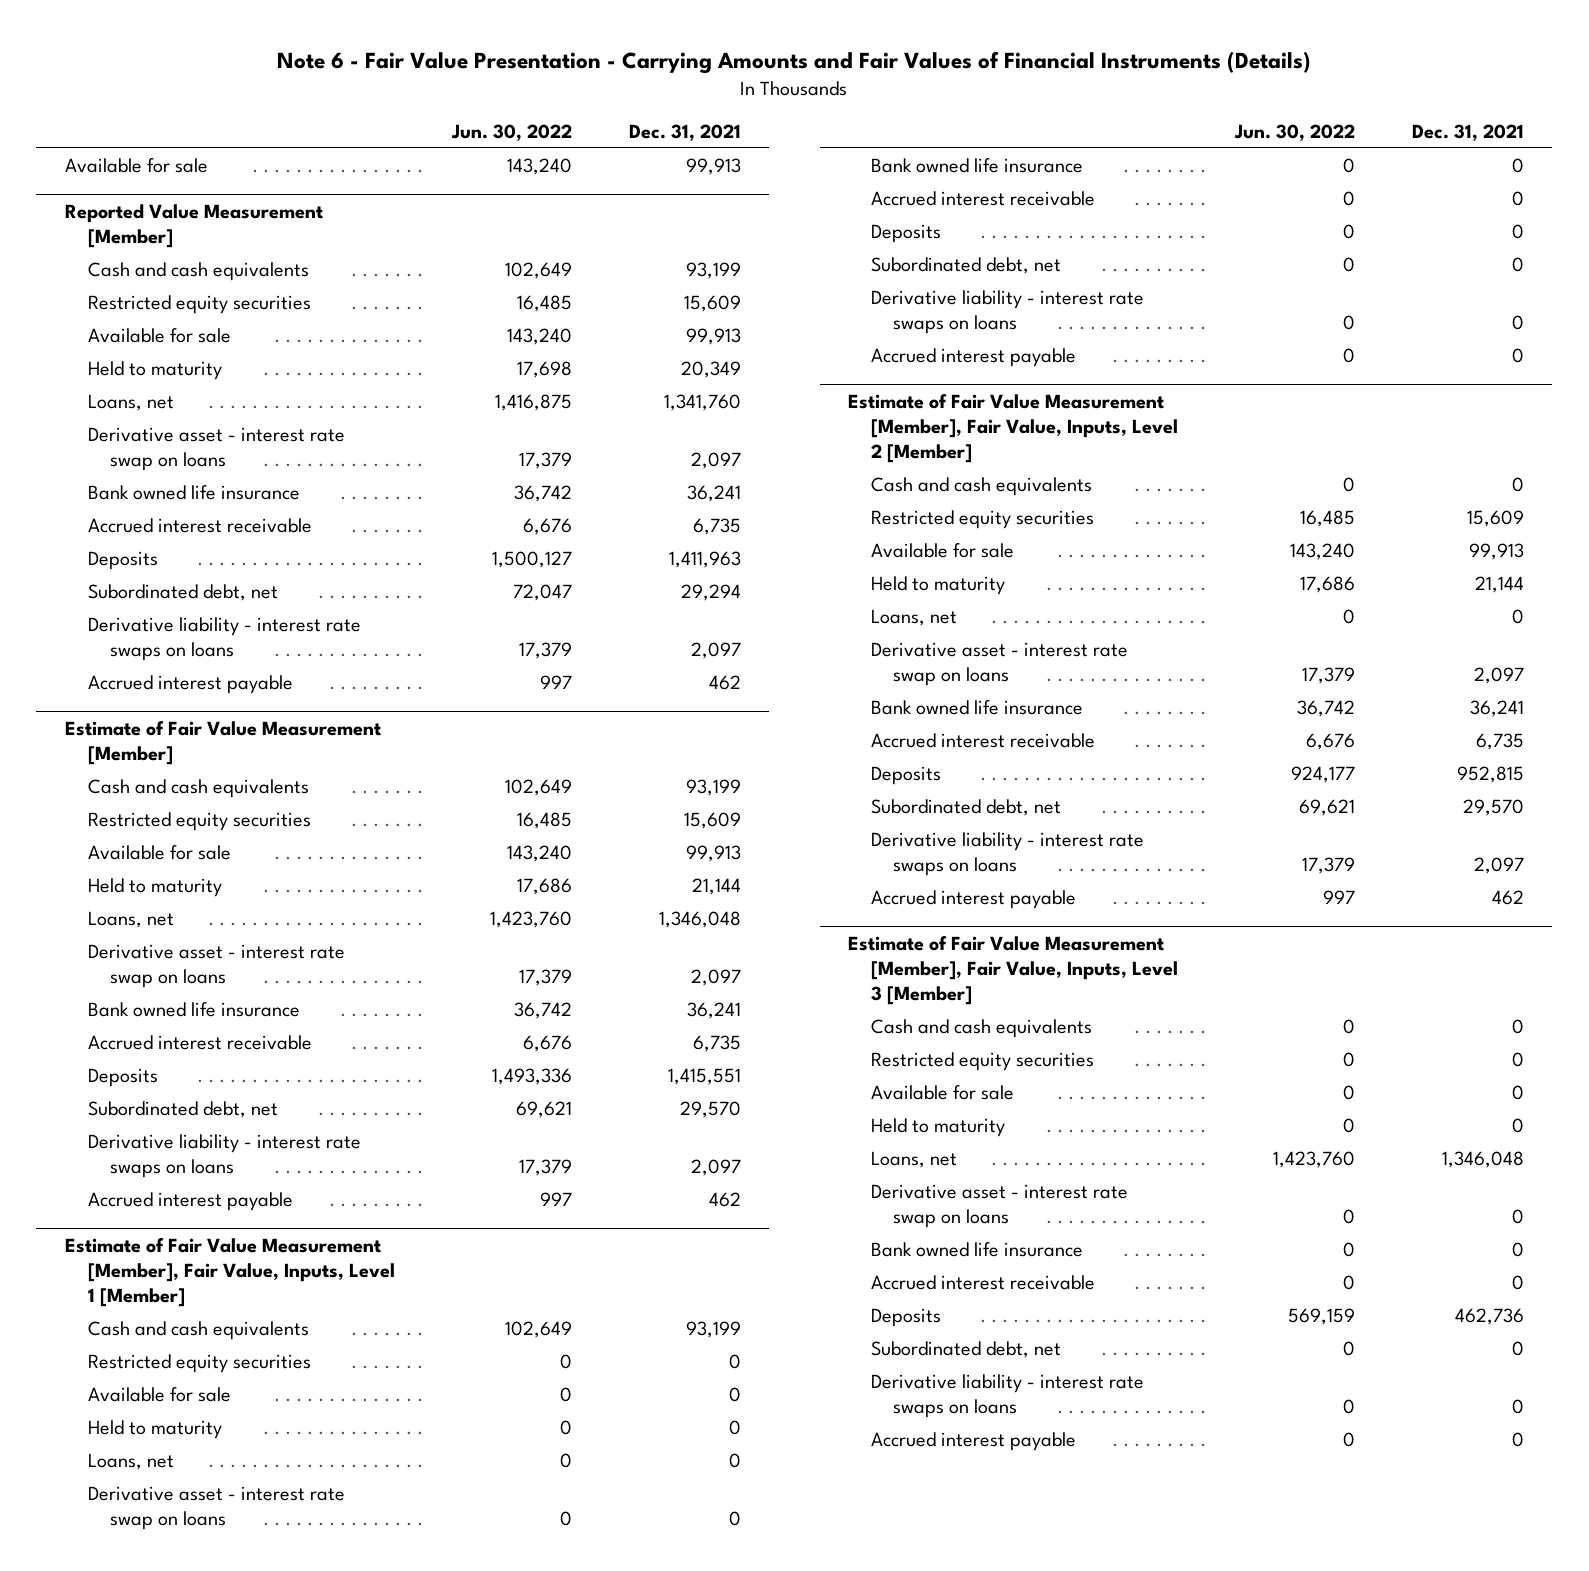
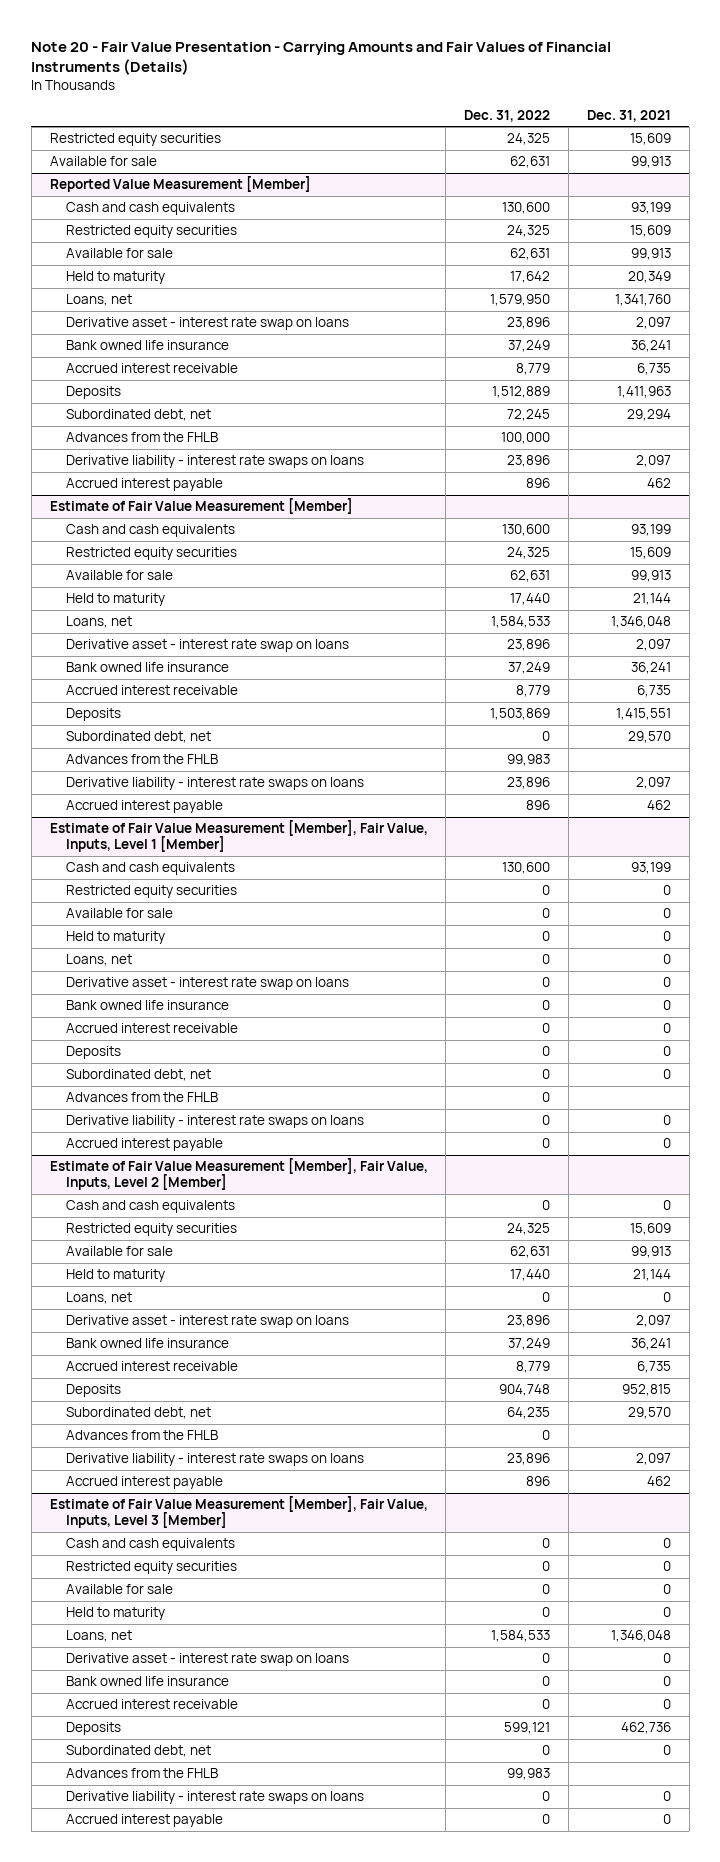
[277,50,1312,74] Note 6 - Fair Value Presentation - Carrying Amounts and Fair Values of Financial Instruments (Details) -> [31,41,612,76] Note 20 - Fair Value Presentation - Carrying Amounts and Fair Values of Financial Instruments (Details)
[450,124,572,142] Jun. 30, 2022 -> none
none -> [464,109,551,122] Dec. 31, 2022
none -> [49,133,221,147] Restricted equity securities
none -> [66,432,219,443] Advances from the FHLB
none -> [66,754,219,765] Advances from the FHLB
none -> [66,1092,219,1103] Advances from the FHLB
none -> [66,1430,219,1441] Advances from the FHLB
none -> [66,1768,219,1779] Advances from the FHLB

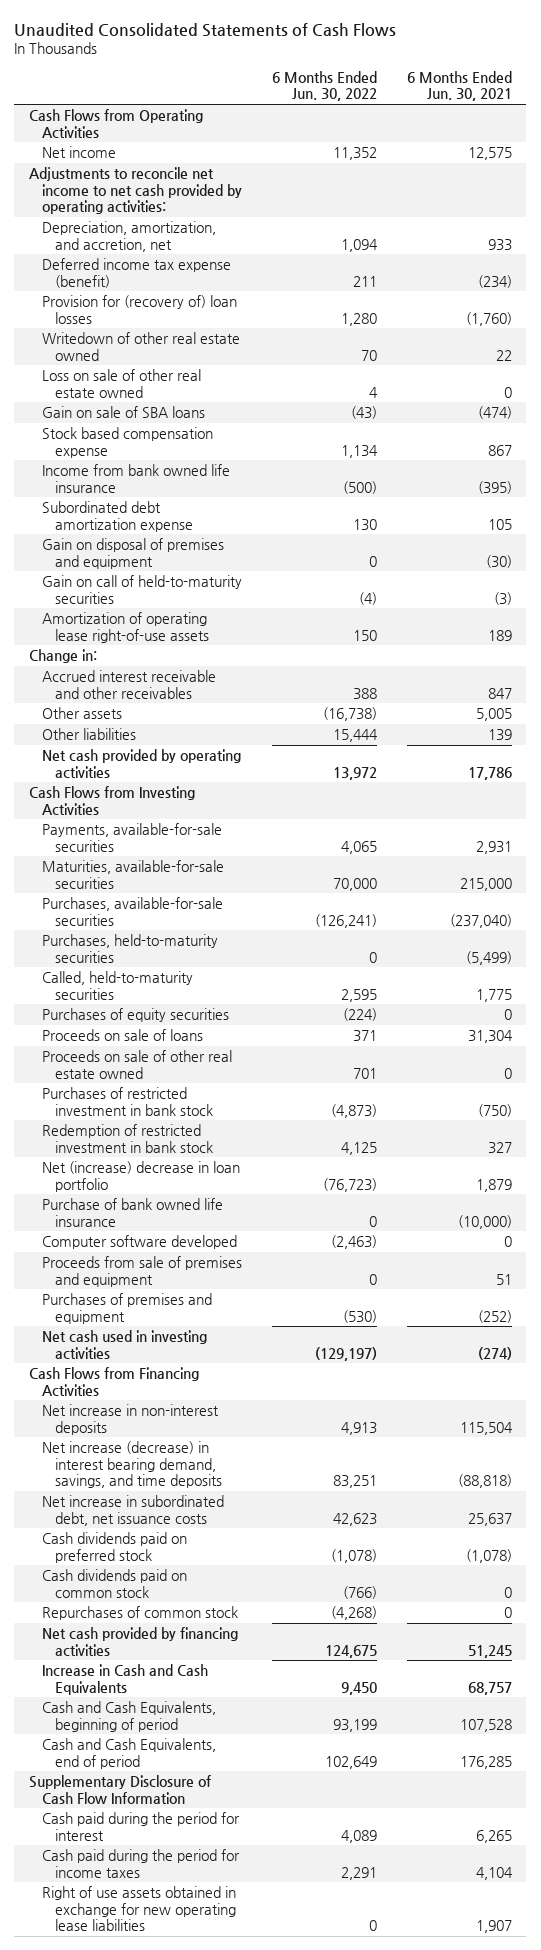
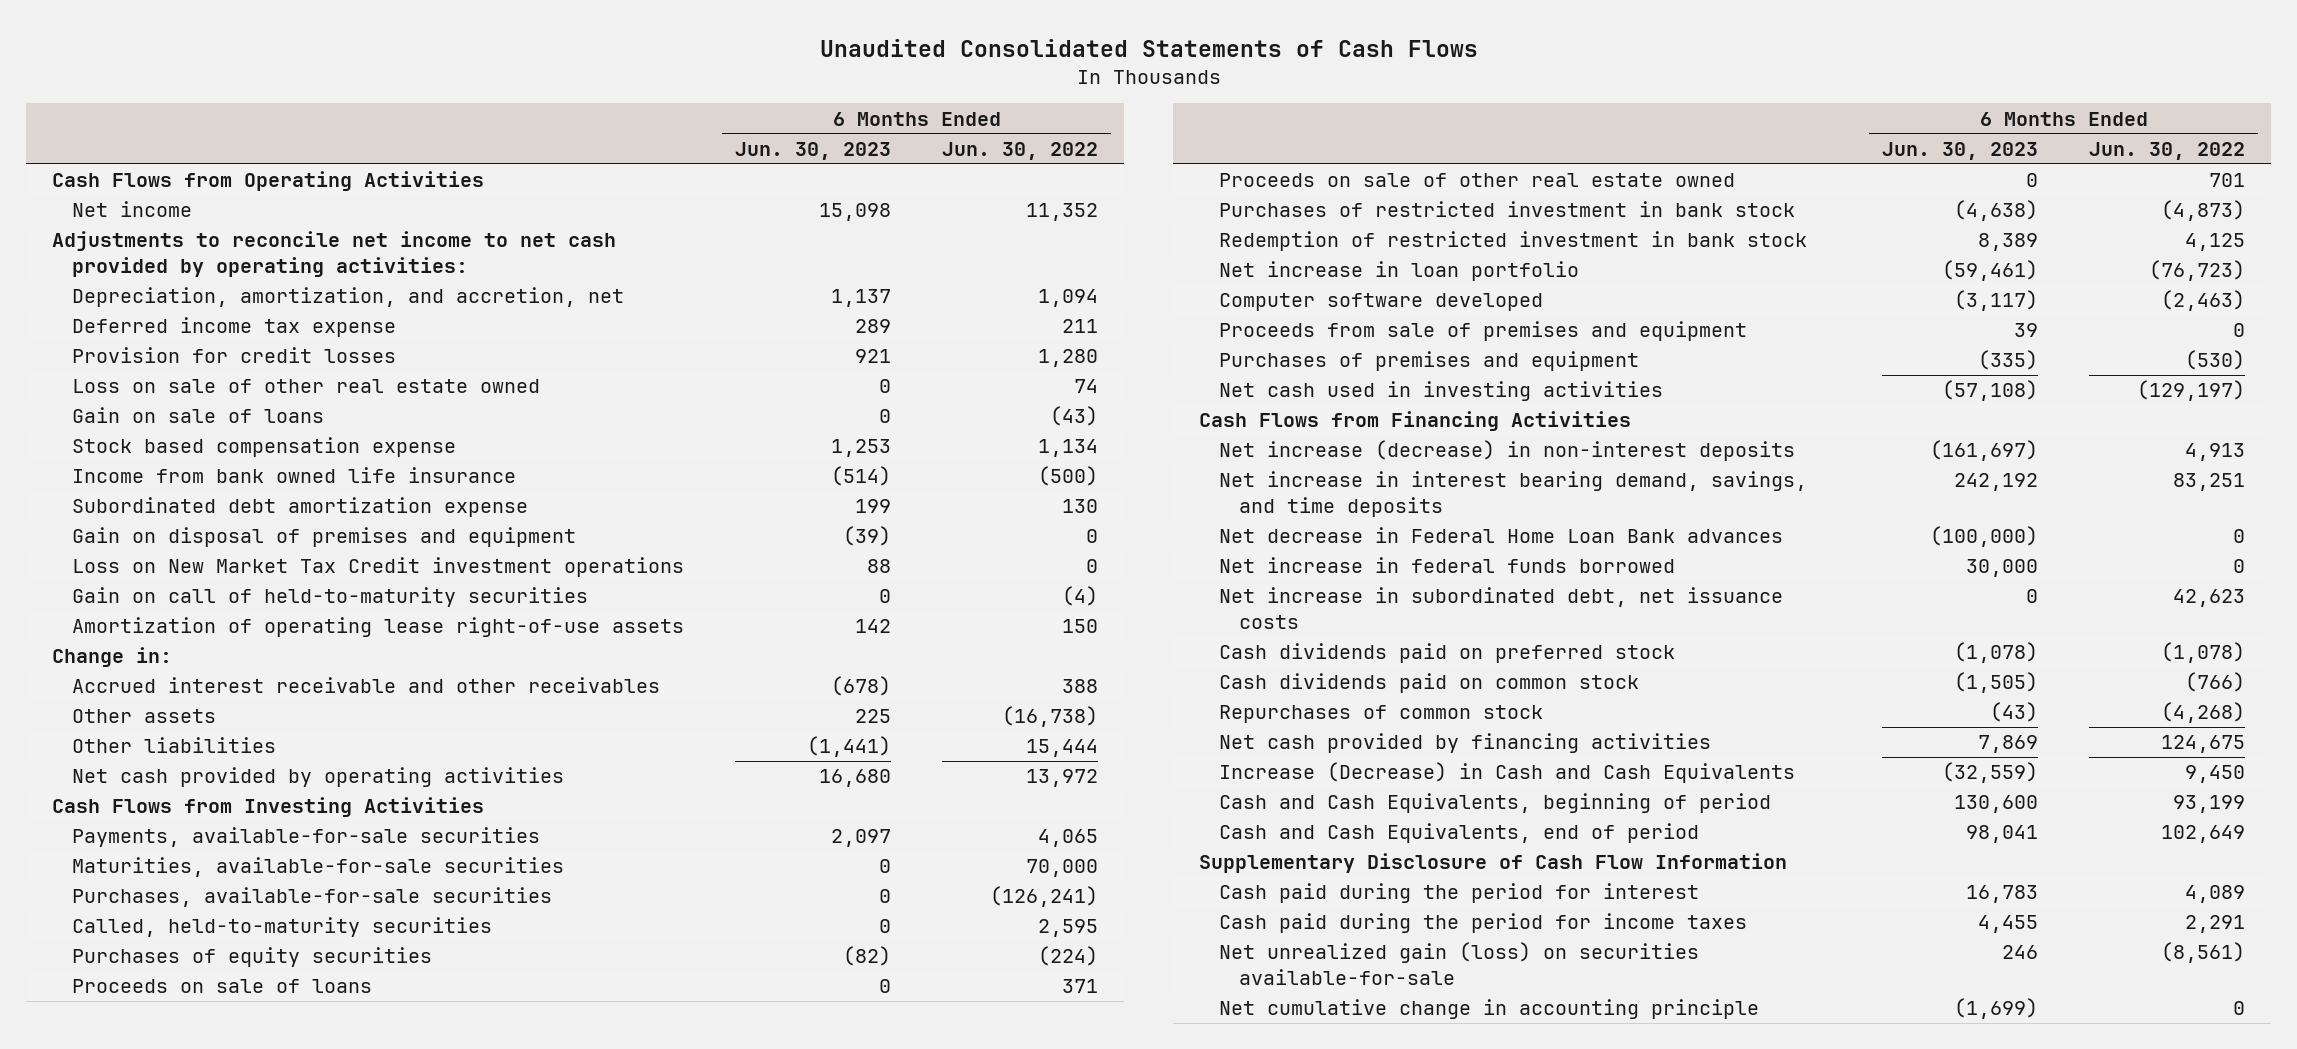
[406,71,512,102] 6 Months Ended Jun. 30, 2021 -> none
none -> [735,141,892,160] Jun. 30, 2023
[41,332,240,361] Writedown of other real estate owned -> none
[41,258,231,288] Deferred income tax expense (benefit) -> [71,317,396,338] Deferred income tax expense
[41,295,237,324] Provision for (recovery of) loan losses -> [71,347,396,364] Provision for credit losses
[368,386,378,398] 4 -> [1074,379,1099,394] 74
[41,406,205,419] Gain on sale of SBA loans -> [71,407,324,424] Gain on sale of loans
none -> [71,557,684,578] Loss on New Market Tax Credit investment operations
[41,934,218,963] Purchases, held-to-maturity securities -> none
[41,1198,223,1227] Purchase of bank owned life insurance -> none
[41,1161,240,1192] Net (increase) decrease in loan portfolio -> [1219,261,1580,282] Net increase in loan portfolio
[41,1404,219,1435] Net increase in non-interest deposits -> [1219,440,1796,462] Net increase (decrease) in non-interest deposits
[41,1441,222,1488] Net increase (decrease) in interest bearing demand, savings, and time deposits -> [1219,471,1808,517] Net increase in interest bearing demand, savings, and time deposits
none -> [1219,527,1784,544] Net decrease in Federal Home Loan Bank advances
none -> [1219,557,1676,574] Net increase in federal funds borrowed
[41,1664,208,1695] Increase in Cash and Cash Equivalents -> [1219,762,1796,784] Increase (Decrease) in Cash and Cash Equivalents
[41,1886,236,1931] Right of use assets obtained in exchange for new operating lease liabilities -> none
none -> [1219,942,1700,985] Net unrealized gain (loss) on securities available-for-sale
none -> [1219,999,1760,1020] Net cumulative change in accounting principle

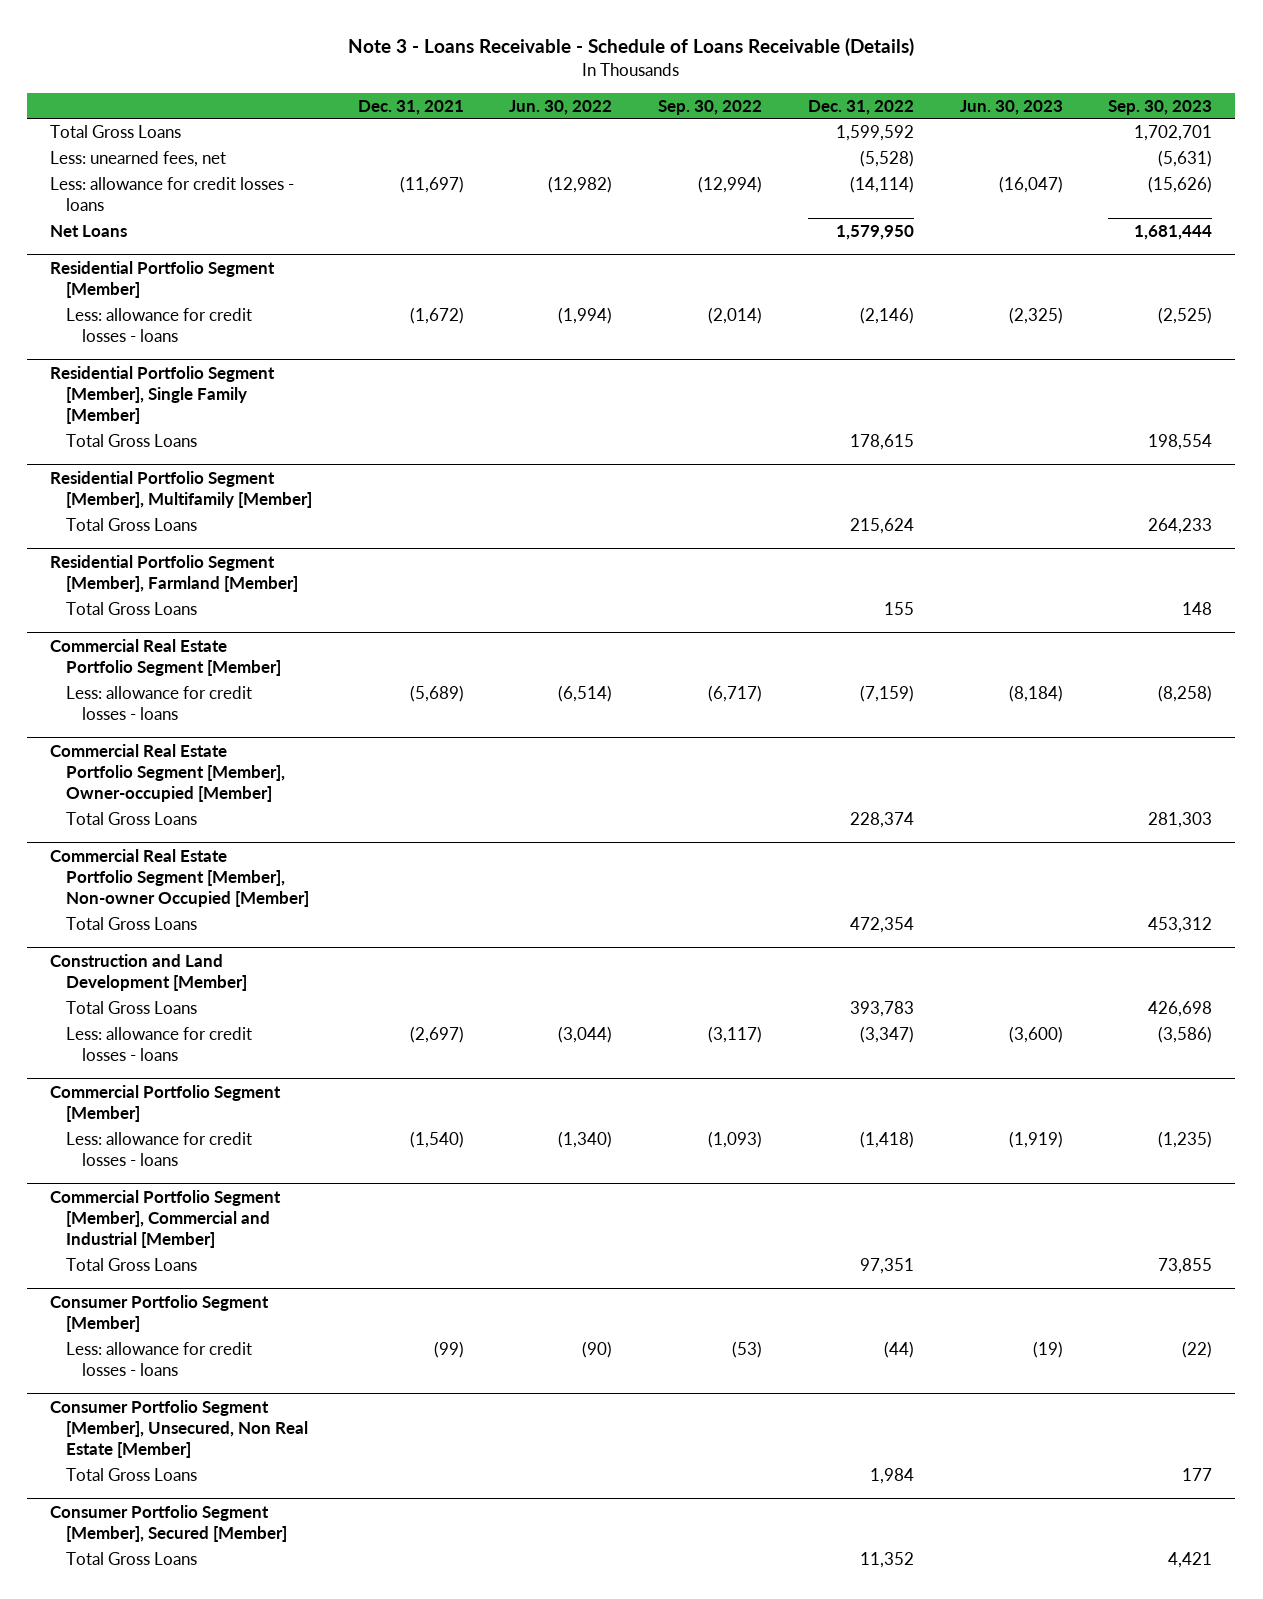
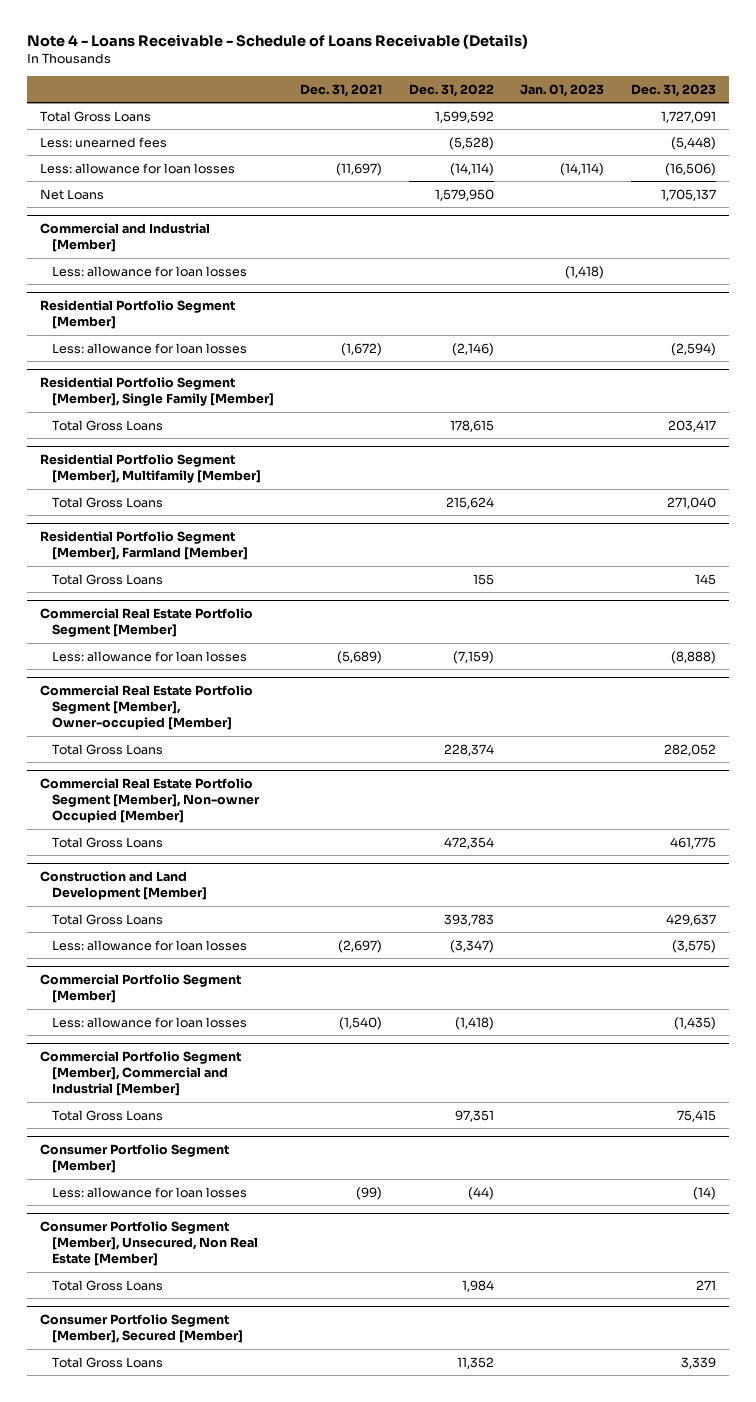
[348,38,915,57] Note 3 - Loans Receivable - Schedule of Loans Receivable (Details) -> [26,34,528,50] Note 4 - Loans Receivable - Schedule of Loans Receivable (Details)
[509,99,613,115] Jun. 30, 2022 -> none
[658,99,763,115] Sep. 30, 2022 -> none
[959,99,1063,115] Jun. 30, 2023 -> none
[1108,99,1213,115] Sep. 30, 2023 -> none
none -> [520,83,605,97] Jan. 01, 2023
none -> [630,83,716,97] Dec. 31, 2023
[50,150,227,167] Less: unearned fees, net -> [40,136,168,148] Less: unearned fees
[50,176,295,212] Less: allowance for credit losses - loans -> [40,162,236,174] Less: allowance for loan losses
none -> [40,222,211,253] Commercial and Industrial [Member]
none -> [51,265,247,277] Less: allowance for loan losses
[65,307,252,343] Less: allowance for credit losses - loans -> [51,342,247,354] Less: allowance for loan losses
[65,685,252,721] Less: allowance for credit losses - loans -> [51,650,247,662] Less: allowance for loan losses
[65,1026,252,1062] Less: allowance for credit losses - loans -> [51,939,247,951] Less: allowance for loan losses
[65,1131,252,1167] Less: allowance for credit losses - loans -> [51,1016,247,1028] Less: allowance for loan losses
[65,1341,252,1377] Less: allowance for credit losses - loans -> [51,1186,247,1198] Less: allowance for loan losses

